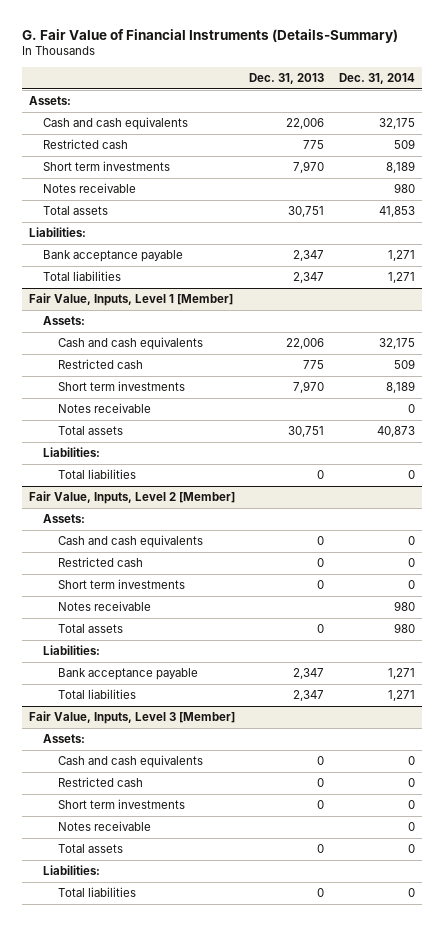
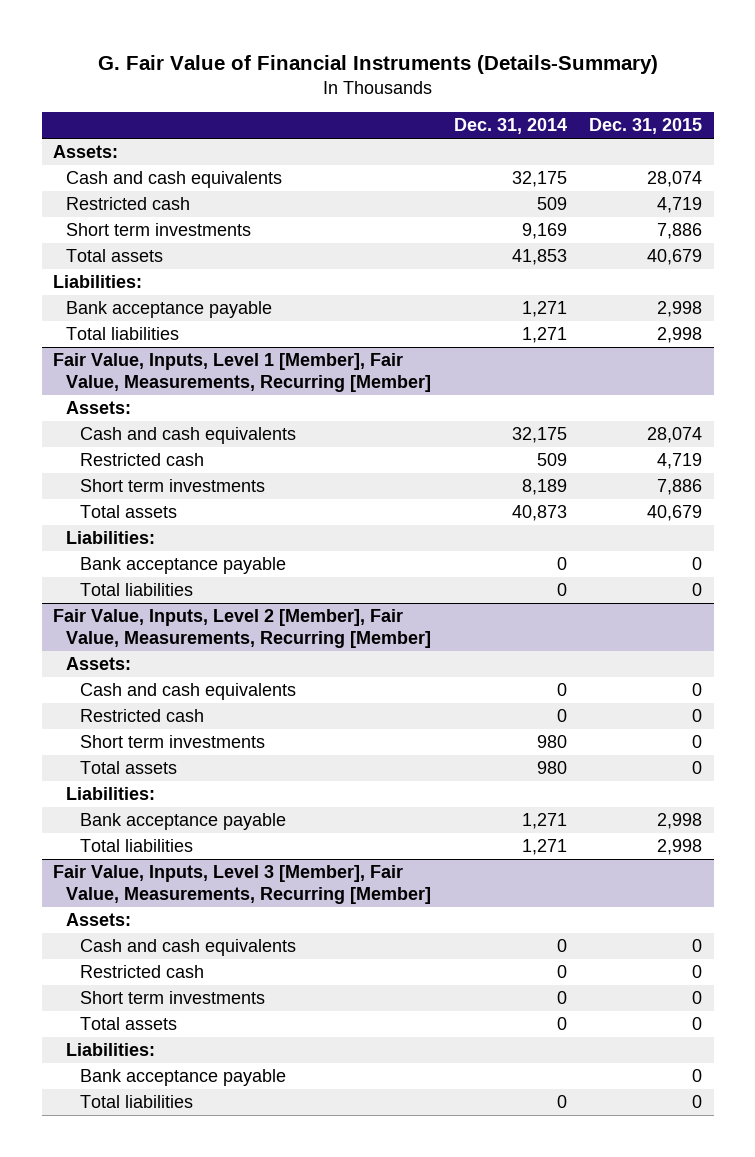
[249,73,325,85] Dec. 31, 2013 -> none
none -> [589,118,703,135] Dec. 31, 2015
[43,183,137,194] Notes receivable -> none
[385,161,415,174] 8,189 -> [521,223,567,240] 9,169
[28,293,233,307] Fair Value, Inputs, Level 1 [Member] -> [52,353,432,393] Fair Value, Inputs, Level 1 [Member], Fair Value, Measurements, Recurring [Member]
[57,403,151,414] Notes receivable -> none
none -> [79,557,286,575] Bank acceptance payable
[28,491,235,505] Fair Value, Inputs, Level 2 [Member] -> [52,609,432,649] Fair Value, Inputs, Level 2 [Member], Fair Value, Measurements, Recurring [Member]
[57,601,151,612] Notes receivable -> none
[407,580,415,590] 0 -> [536,735,567,749] 980
[28,711,235,725] Fair Value, Inputs, Level 3 [Member] -> [52,865,432,905] Fair Value, Inputs, Level 3 [Member], Fair Value, Measurements, Recurring [Member]
[57,821,151,832] Notes receivable -> none
none -> [79,1069,286,1087] Bank acceptance payable

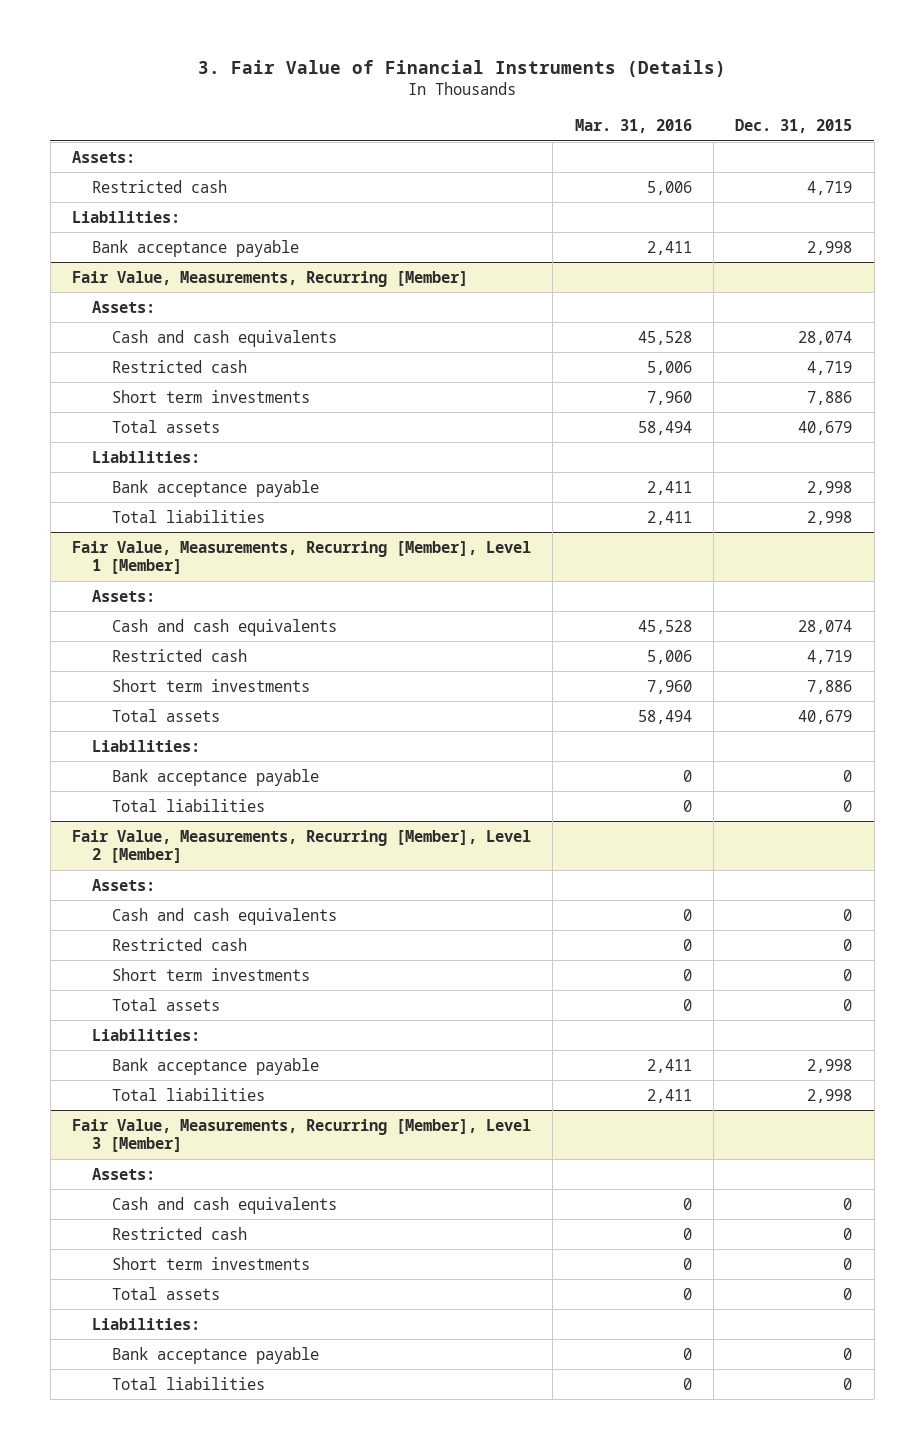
[97,54,658,74] G. Fair Value of Financial Instruments (Details-Summary) -> [198,60,727,78] 3. Fair Value of Financial Instruments (Details)
[453,118,567,135] Dec. 31, 2014 -> none
none -> [574,119,692,134] Mar. 31, 2016
none -> [91,179,227,193] Restricted cash
none -> [71,210,180,223] Liabilities:
none -> [91,239,299,257] Bank acceptance payable
none -> [71,270,468,287] Fair Value, Measurements, Recurring [Member]
none -> [91,300,155,313] Assets:
[52,353,432,393] Fair Value, Inputs, Level 1 [Member], Fair Value, Measurements, Recurring [Member] -> [71,540,531,575] Fair Value, Measurements, Recurring [Member], Level 1 [Member]
[52,609,432,649] Fair Value, Inputs, Level 2 [Member], Fair Value, Measurements, Recurring [Member] -> [71,829,531,864] Fair Value, Measurements, Recurring [Member], Level 2 [Member]
[52,865,432,905] Fair Value, Inputs, Level 3 [Member], Fair Value, Measurements, Recurring [Member] -> [71,1118,531,1153] Fair Value, Measurements, Recurring [Member], Level 3 [Member]

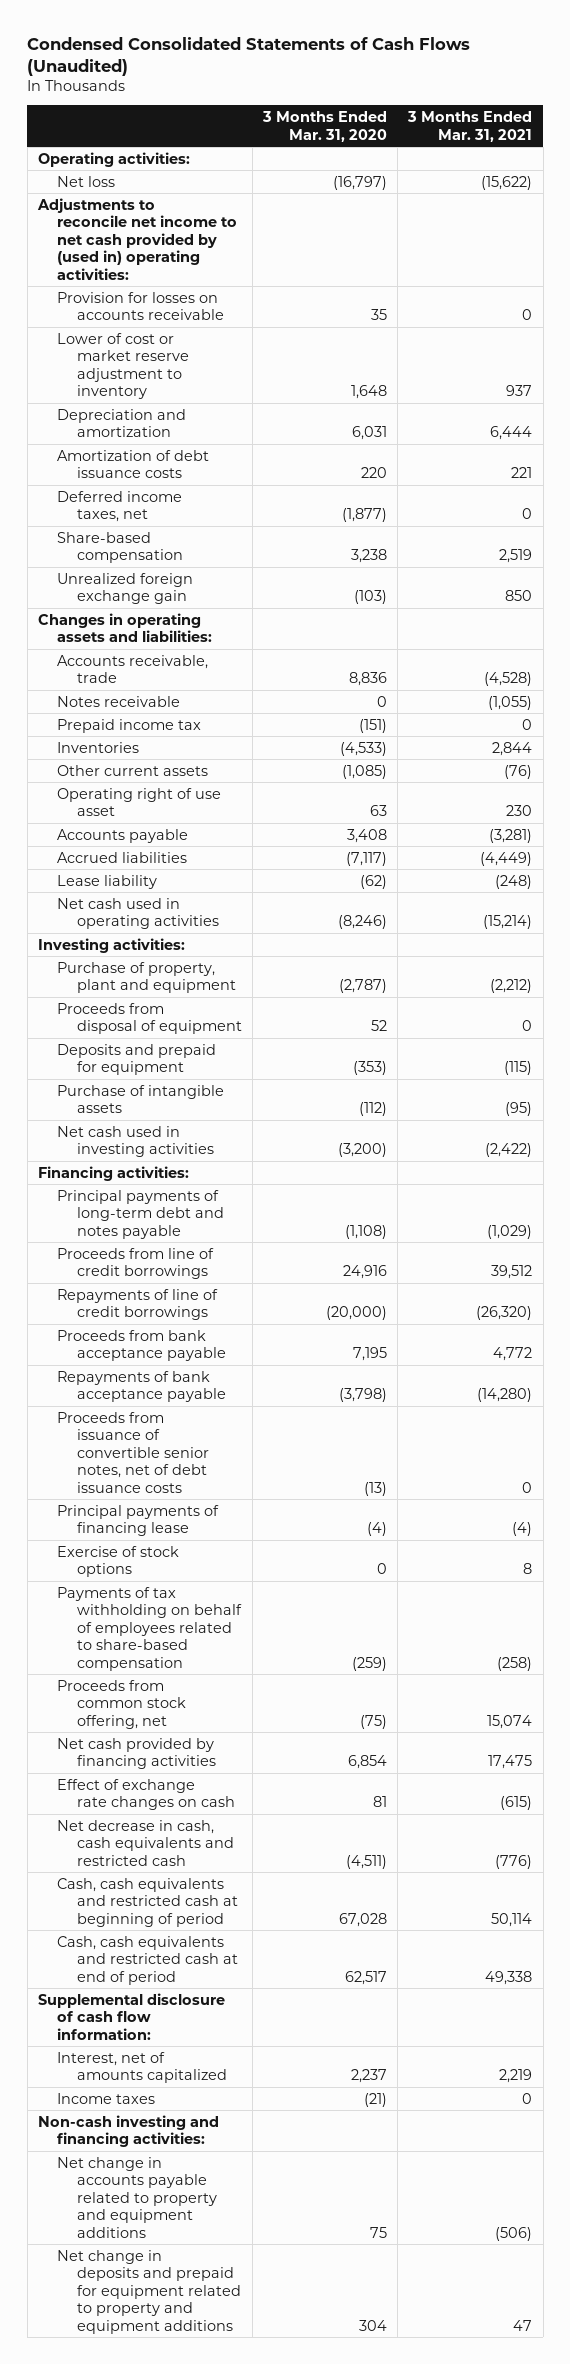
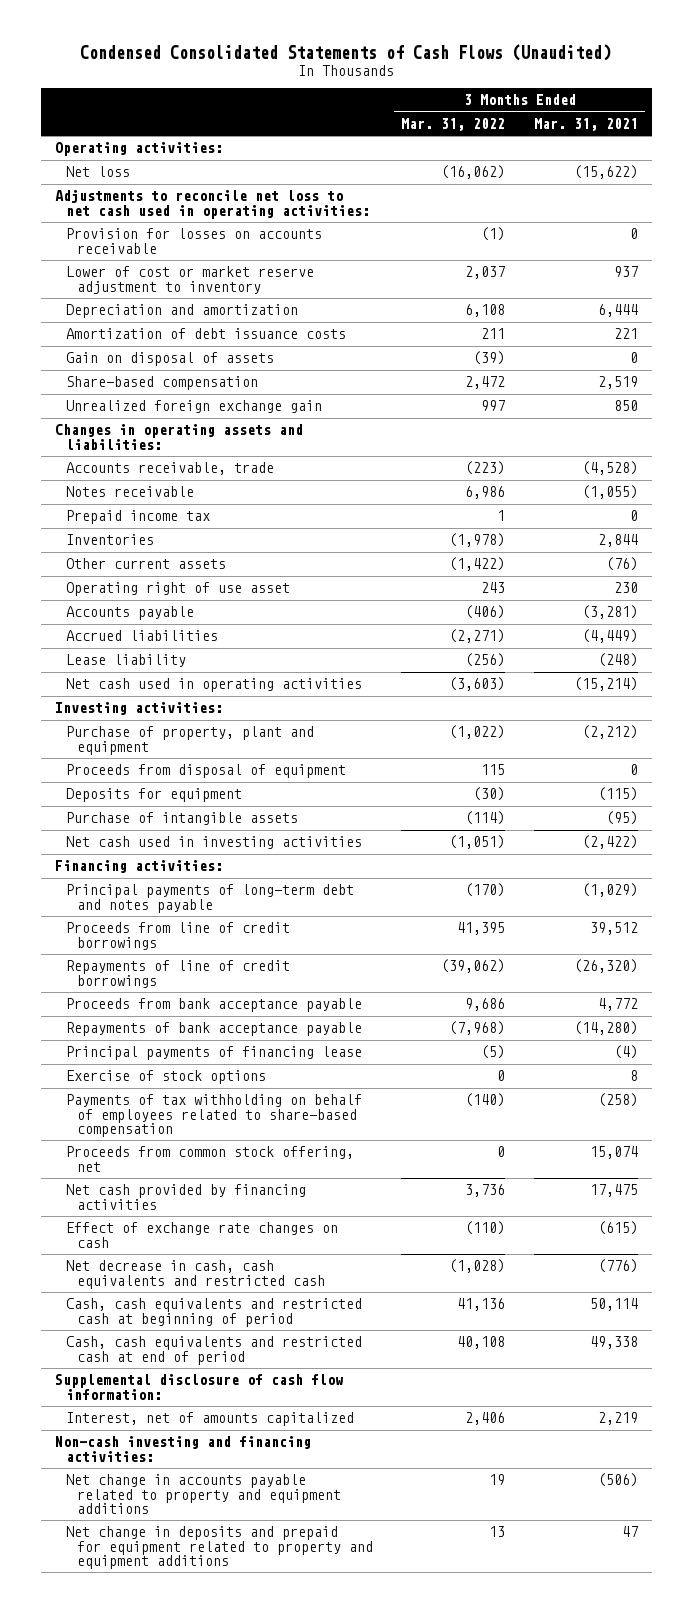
[262,111,388,142] 3 Months Ended Mar. 31, 2020 -> none
none -> [401,117,506,131] Mar. 31, 2022
[36,197,238,280] Adjustments to reconcile net income to net cash provided by (used in) operating activities: -> [54,190,370,219] Adjustments to reconcile net loss to net cash used in operating activities:
[57,490,183,523] Deferred income taxes, net -> none
none -> [65,352,274,367] Gain on disposal of assets
[57,1043,217,1076] Deposits and prepaid for equipment -> [65,788,242,803] Deposits for equipment
[57,1411,209,1493] Proceeds from issuance of convertible senior notes, net of debt issuance costs -> none
[57,2092,156,2104] Income taxes -> none

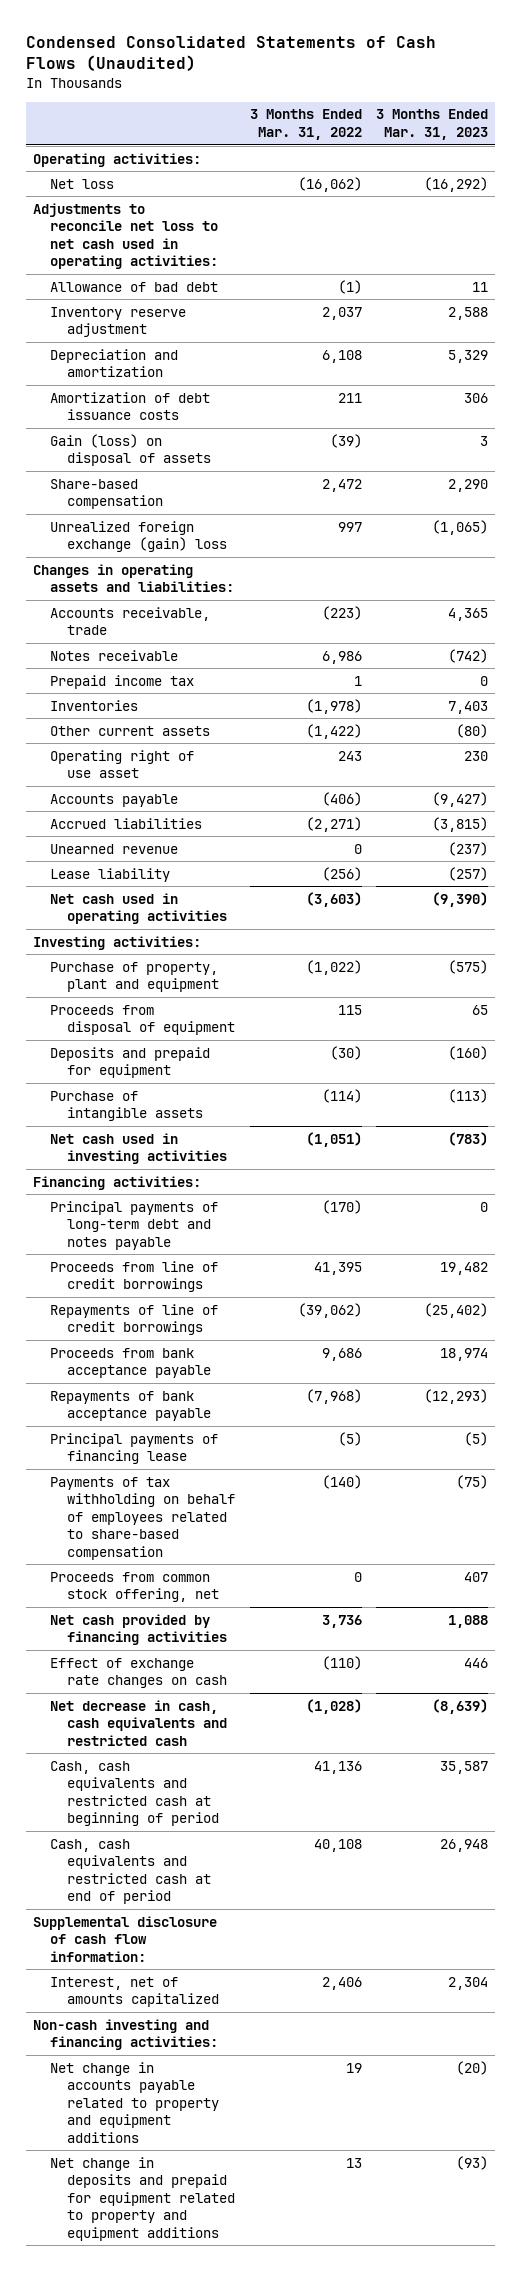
[533,117,638,131] Mar. 31, 2021 -> none
none -> [375,109,488,140] 3 Months Ended Mar. 31, 2023
[65,228,322,254] Provision for losses on accounts receivable -> [50,281,219,292] Allowance of bad debt
[65,266,314,294] Lower of cost or market reserve adjustment to inventory -> [50,306,187,338] Inventory reserve adjustment
[65,352,274,367] Gain on disposal of assets -> [50,433,212,467] Gain (loss) on disposal of assets
[65,400,322,414] Unrealized foreign exchange gain -> [50,520,228,553] Unrealized foreign exchange (gain) loss
none -> [50,843,179,854] Unearned revenue
[65,788,242,803] Deposits for equipment -> [50,1046,211,1079] Deposits and prepaid for equipment
[65,1070,266,1085] Exercise of stock options -> none

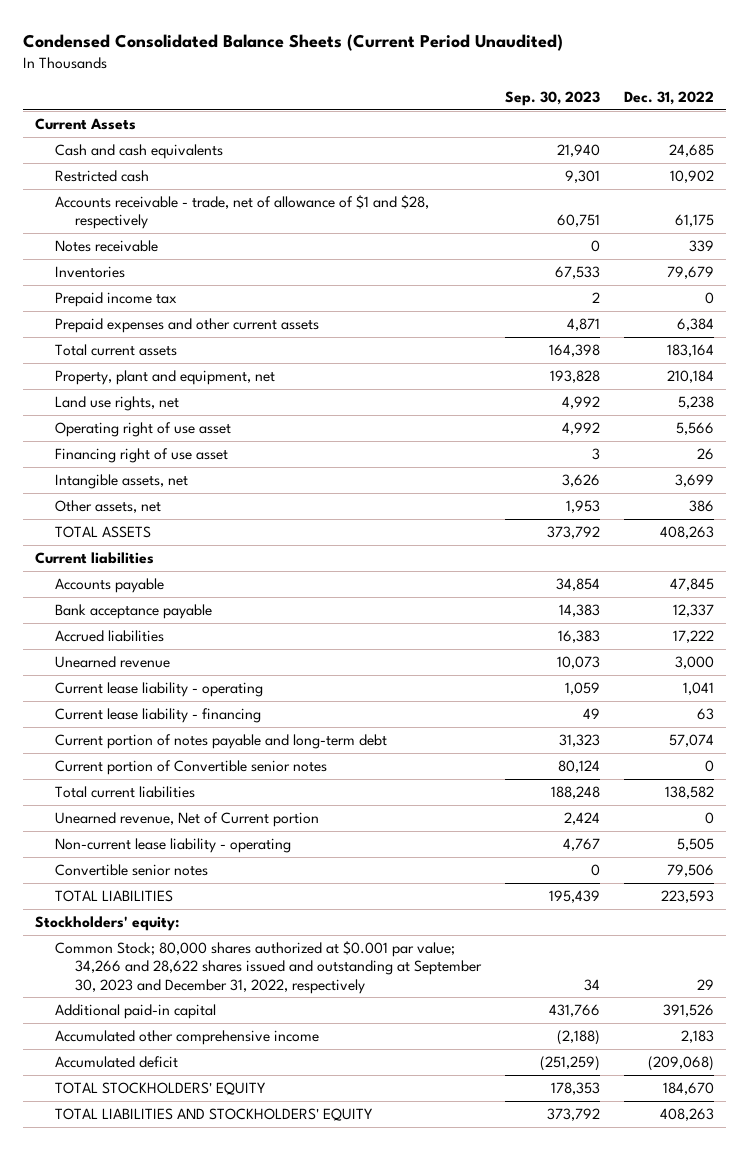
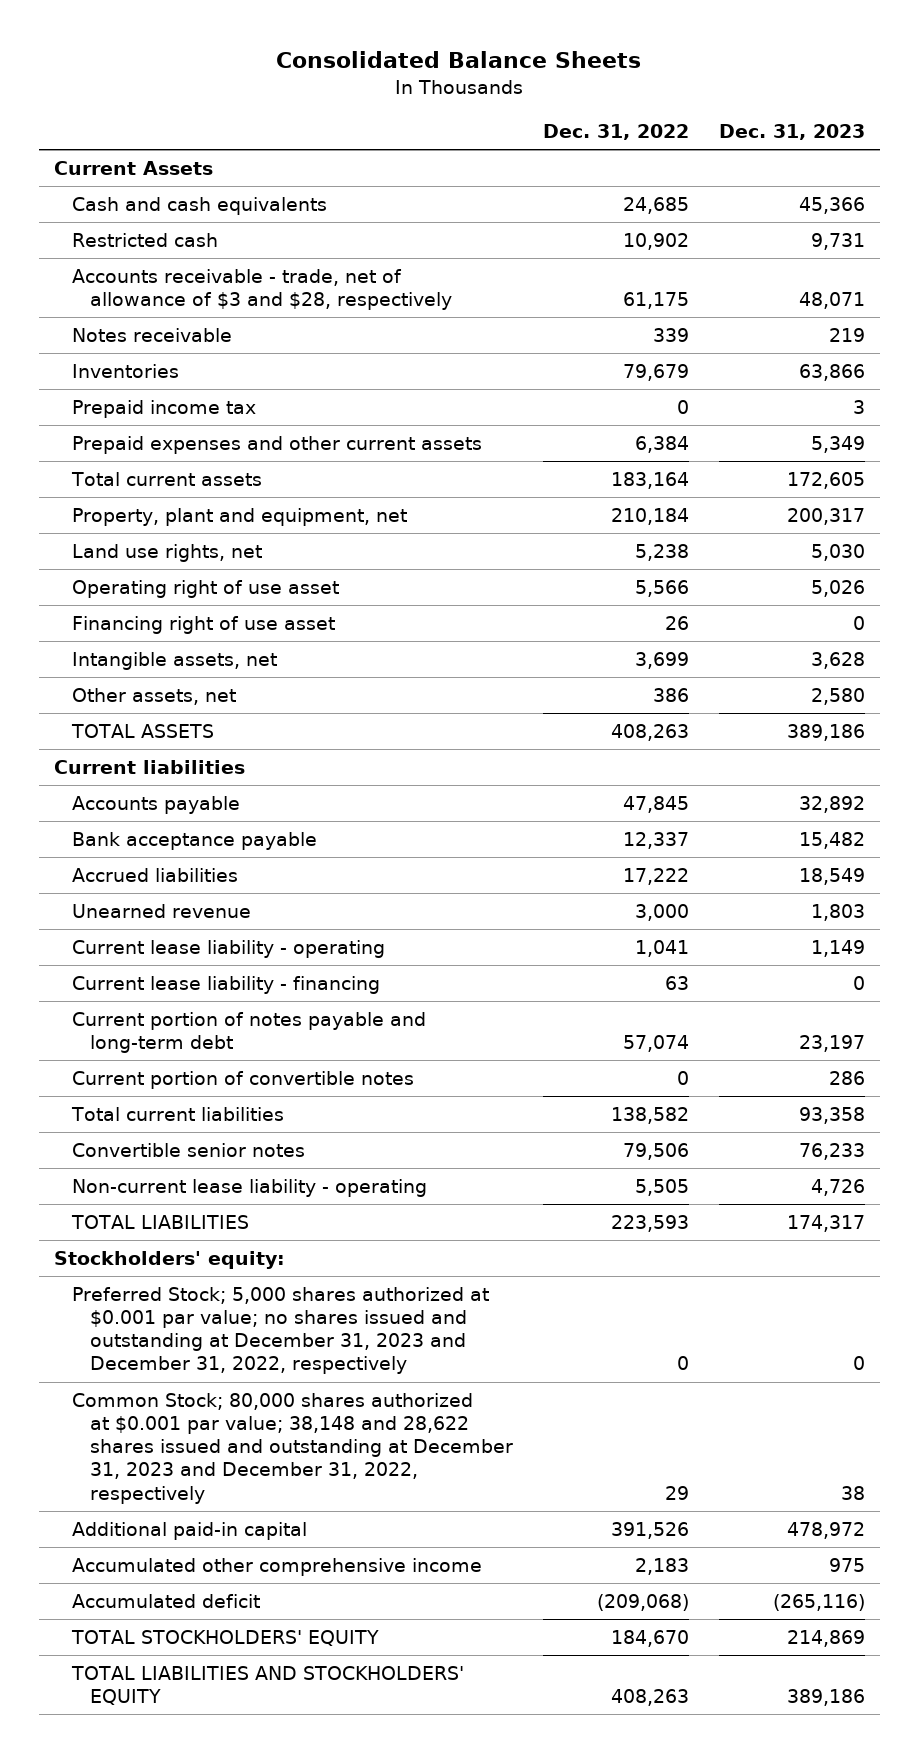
[22,34,563,52] Condensed Consolidated Balance Sheets (Current Period Unaudited) -> [276,51,642,69] Consolidated Balance Sheets
[505,91,601,107] Sep. 30, 2023 -> none
none -> [718,124,865,141] Dec. 31, 2023
[55,195,430,230] Accounts receivable - trade, net of allowance of $1 and $28, respectively -> [72,269,453,311] Accounts receivable - trade, net of allowance of $3 and $28, respectively
[55,760,328,776] Current portion of Convertible senior notes -> [72,1071,415,1090] Current portion of convertible notes
[55,812,320,828] Unearned revenue, Net of Current portion -> none
[55,838,292,854] Non-current lease liability - operating -> [72,1179,428,1198] Non-current lease liability - operating
none -> [72,1287,490,1375] Preferred Stock; 5,000 shares authorized at $0.001 par value; no shares issued and outstanding at December 31, 2023 and December 31, 2022, respectively
[55,941,483,994] Common Stock; 80,000 shares authorized at $0.001 par value; 34,266 and 28,622 shares issued and outstanding at September 30, 2023 and December 31, 2022, respectively -> [72,1393,514,1504] Common Stock; 80,000 shares authorized at $0.001 par value; 38,148 and 28,622 shares issued and outstanding at December 31, 2023 and December 31, 2022, respectively

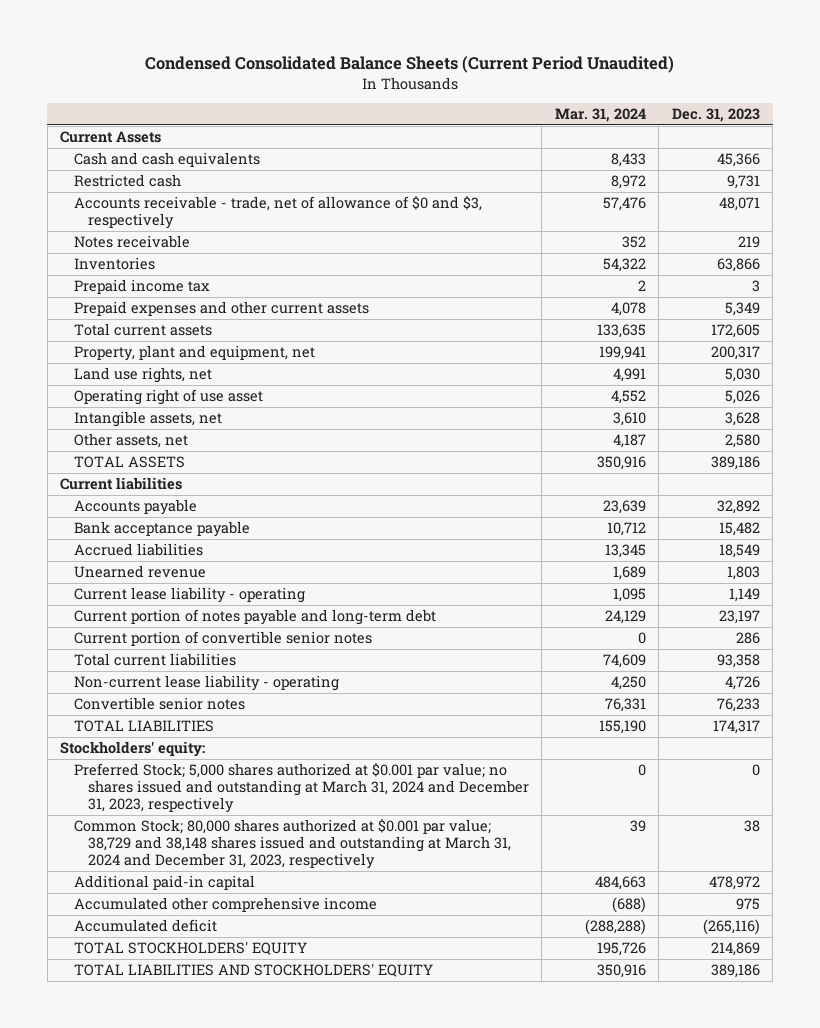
[276,51,642,69] Consolidated Balance Sheets -> [144,56,674,74] Condensed Consolidated Balance Sheets (Current Period Unaudited)
[542,124,689,141] Dec. 31, 2022 -> none
none -> [554,108,646,123] Mar. 31, 2024
[72,269,453,311] Accounts receivable - trade, net of allowance of $3 and $28, respectively -> [73,196,482,230] Accounts receivable - trade, net of allowance of $0 and $3, respectively
[72,616,336,635] Financing right of use asset -> none
[72,976,381,995] Current lease liability - financing -> none
[72,1071,415,1090] Current portion of convertible notes -> [73,631,372,647] Current portion of convertible senior notes
[72,1143,306,1158] Convertible senior notes -> [73,697,245,711] Convertible senior notes
[72,1287,490,1375] Preferred Stock; 5,000 shares authorized at $0.001 par value; no shares issued and outstanding at December 31, 2023 and December 31, 2022, respectively -> [73,763,529,814] Preferred Stock; 5,000 shares authorized at $0.001 par value; no shares issued and outstanding at March 31, 2024 and December 31, 2023, respectively
[72,1393,514,1504] Common Stock; 80,000 shares authorized at $0.001 par value; 38,148 and 28,622 shares issued and outstanding at December 31, 2023 and December 31, 2022, respectively -> [73,819,511,870] Common Stock; 80,000 shares authorized at $0.001 par value; 38,729 and 38,148 shares issued and outstanding at March 31, 2024 and December 31, 2023, respectively

